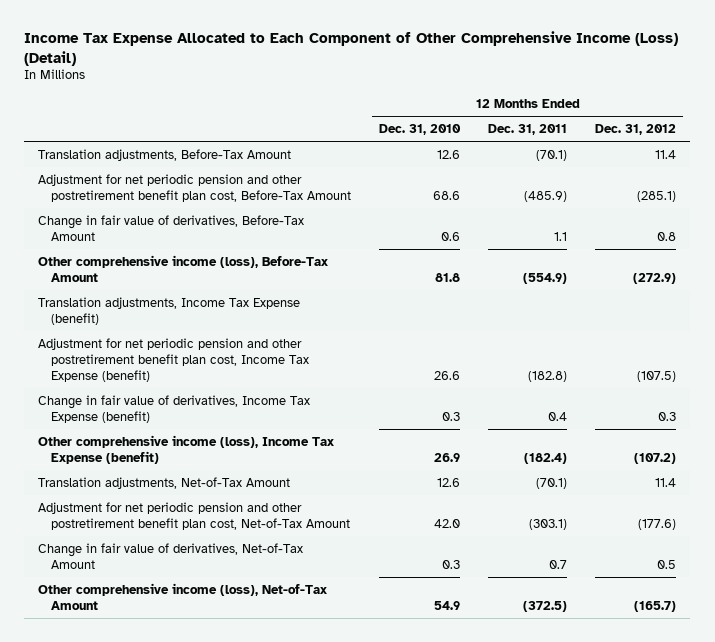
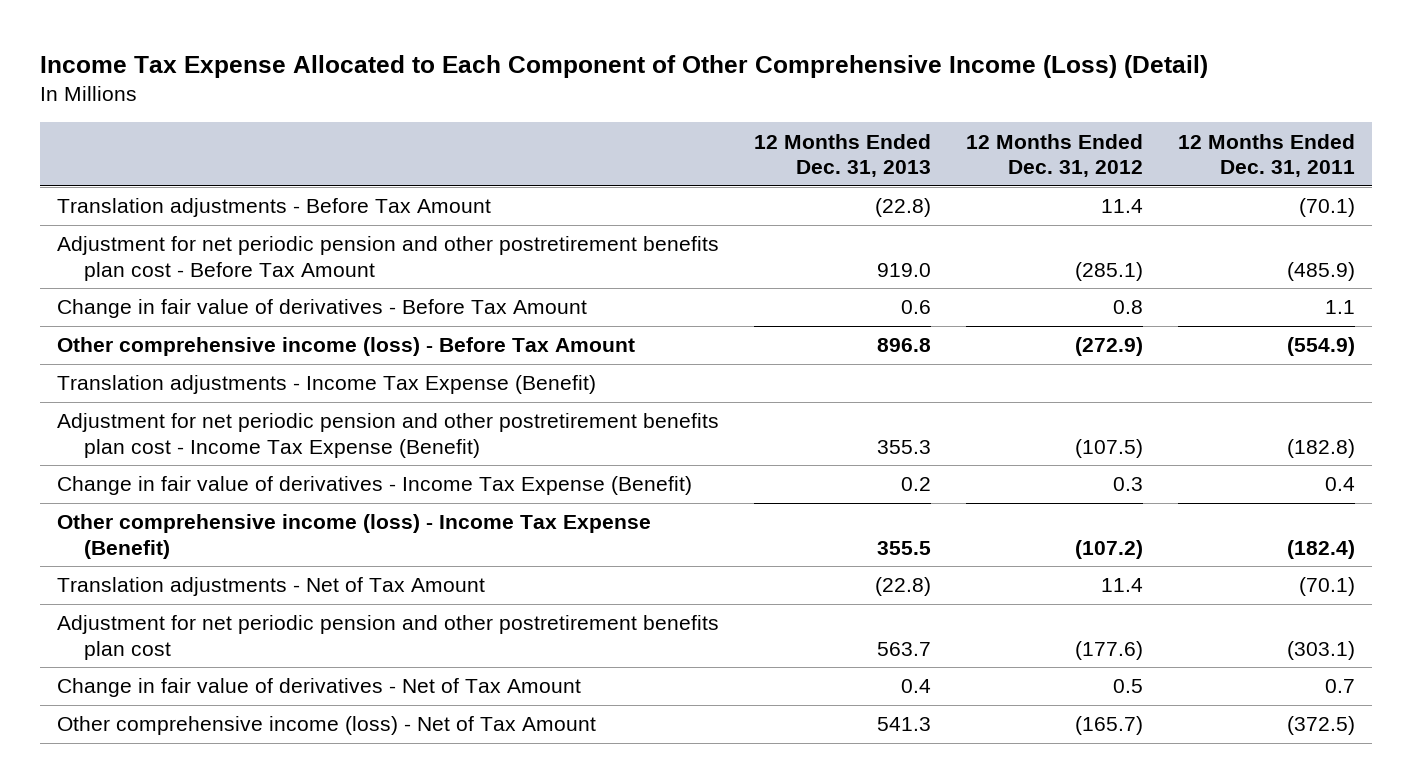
[379,124,462,136] Dec. 31, 2010 -> none
none -> [754,133,932,178] 12 Months Ended Dec. 31, 2013
[38,148,292,161] Translation adjustments, Before-Tax Amount -> [57,198,492,218] Translation adjustments - Before Tax Amount
[38,173,352,202] Adjustment for net periodic pension and other postretirement benefit plan cost, Before-Tax Amount -> [57,236,720,281] Adjustment for net periodic pension and other postretirement benefits plan cost - Before Tax Amount
[38,214,305,241] Change in fair value of derivatives, Before-Tax Amount -> [57,299,588,319] Change in fair value of derivatives - Before Tax Amount
[38,254,329,282] Other comprehensive income (loss), Before-Tax Amount -> [57,337,636,357] Other comprehensive income (loss) - Before Tax Amount
[38,296,301,325] Translation adjustments, Income Tax Expense (benefit) -> [57,375,597,395] Translation adjustments - Income Tax Expense (Benefit)
[38,337,310,382] Adjustment for net periodic pension and other postretirement benefit plan cost, Income Tax Expense (benefit) -> [57,413,720,458] Adjustment for net periodic pension and other postretirement benefits plan cost - Income Tax Expense (Benefit)
[38,394,311,423] Change in fair value of derivatives, Income Tax Expense (benefit) -> [57,476,693,496] Change in fair value of derivatives - Income Tax Expense (Benefit)
[38,434,335,464] Other comprehensive income (loss), Income Tax Expense (benefit) -> [57,514,652,559] Other comprehensive income (loss) - Income Tax Expense (Benefit)
[38,476,291,489] Translation adjustments, Net-of-Tax Amount -> [57,577,486,597] Translation adjustments - Net of Tax Amount
[38,501,351,530] Adjustment for net periodic pension and other postretirement benefit plan cost, Net-of-Tax Amount -> [57,615,720,660] Adjustment for net periodic pension and other postretirement benefits plan cost
[38,542,304,569] Change in fair value of derivatives, Net-of-Tax Amount -> [57,678,582,698] Change in fair value of derivatives - Net of Tax Amount
[38,582,328,610] Other comprehensive income (loss), Net-of-Tax Amount -> [57,716,597,736] Other comprehensive income (loss) - Net of Tax Amount

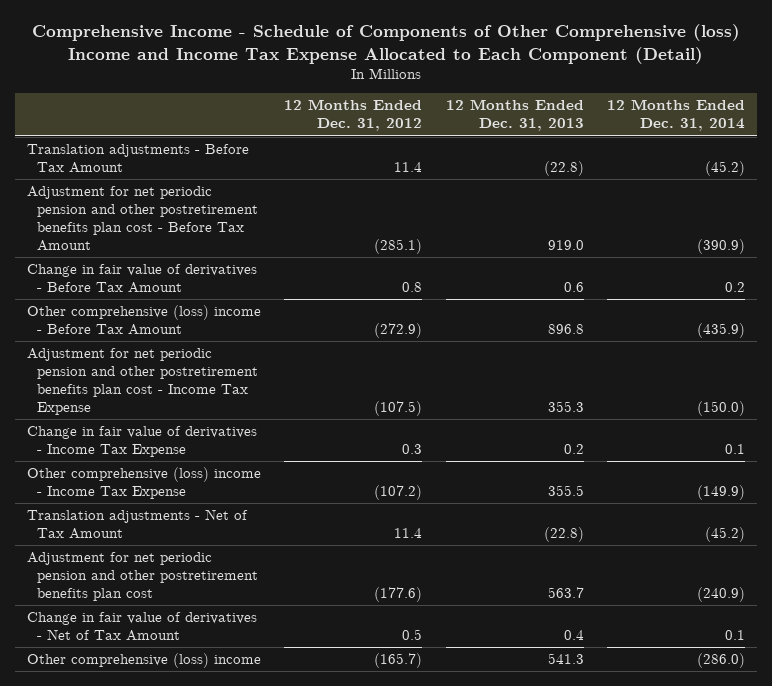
[39,54,1208,78] Income Tax Expense Allocated to Each Component of Other Comprehensive Income (Loss) (Detail) -> [31,24,740,64] Comprehensive Income - Schedule of Components of Other Comprehensive (loss) Income and Income Tax Expense Allocated to Each Component (Detail)
[1177,133,1355,178] 12 Months Ended Dec. 31, 2011 -> none
none -> [607,99,746,132] 12 Months Ended Dec. 31, 2014
[57,375,597,395] Translation adjustments - Income Tax Expense (Benefit) -> none
[57,337,636,357] Other comprehensive income (loss) - Before Tax Amount -> [26,305,261,336] Other comprehensive (loss) income - Before Tax Amount
[57,413,720,458] Adjustment for net periodic pension and other postretirement benefits plan cost - Income Tax Expense (Benefit) -> [26,348,258,416] Adjustment for net periodic pension and other postretirement benefits plan cost - Income Tax Expense
[57,476,693,496] Change in fair value of derivatives - Income Tax Expense (Benefit) -> [26,426,257,458] Change in fair value of derivatives - Income Tax Expense
[57,514,652,559] Other comprehensive income (loss) - Income Tax Expense (Benefit) -> [26,467,261,500] Other comprehensive (loss) income - Income Tax Expense
[57,716,597,736] Other comprehensive income (loss) - Net of Tax Amount -> [26,653,261,669] Other comprehensive (loss) income

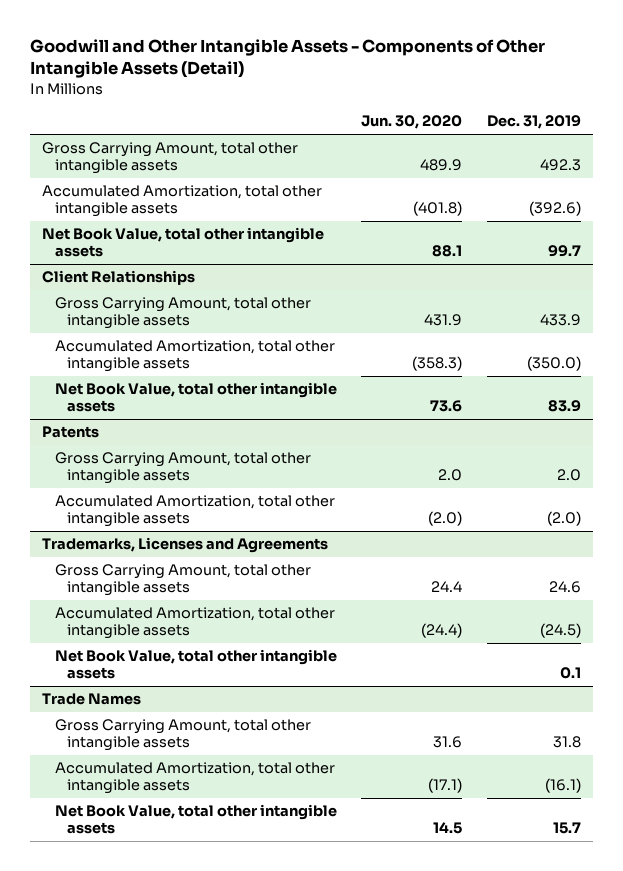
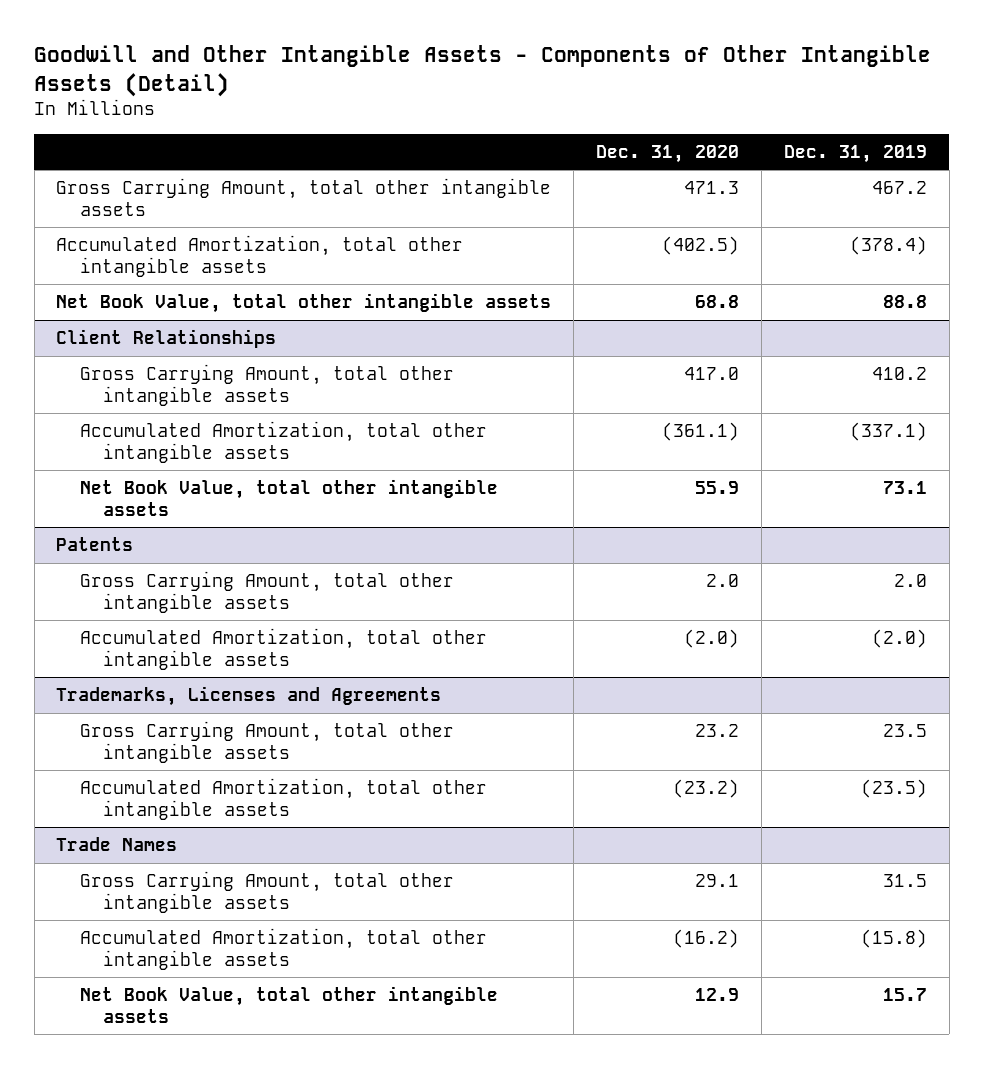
[361,115,463,130] Jun. 30, 2020 -> none
none -> [596,144,740,163] Dec. 31, 2020
[539,159,581,172] 492.3 -> [871,181,927,195] 467.2
[528,201,581,217] (392.6) -> [849,236,927,256] (378.4)
[547,245,581,258] 99.7 -> [882,295,927,309] 88.8
[539,314,581,327] 433.9 -> [871,367,927,381] 410.2
[526,356,581,372] (350.0) -> [849,422,927,442] (337.1)
[547,400,581,413] 83.9 -> [882,481,927,495] 73.1
[54,649,337,680] Net Book Value, total other intangible assets -> none
[548,581,581,594] 24.6 -> [882,724,927,738] 23.5
[539,623,581,639] (24.5) -> [860,779,927,799] (23.5)
[552,736,581,749] 31.8 -> [882,874,927,888] 31.5
[544,778,581,794] (16.1) -> [860,929,927,949] (15.8)

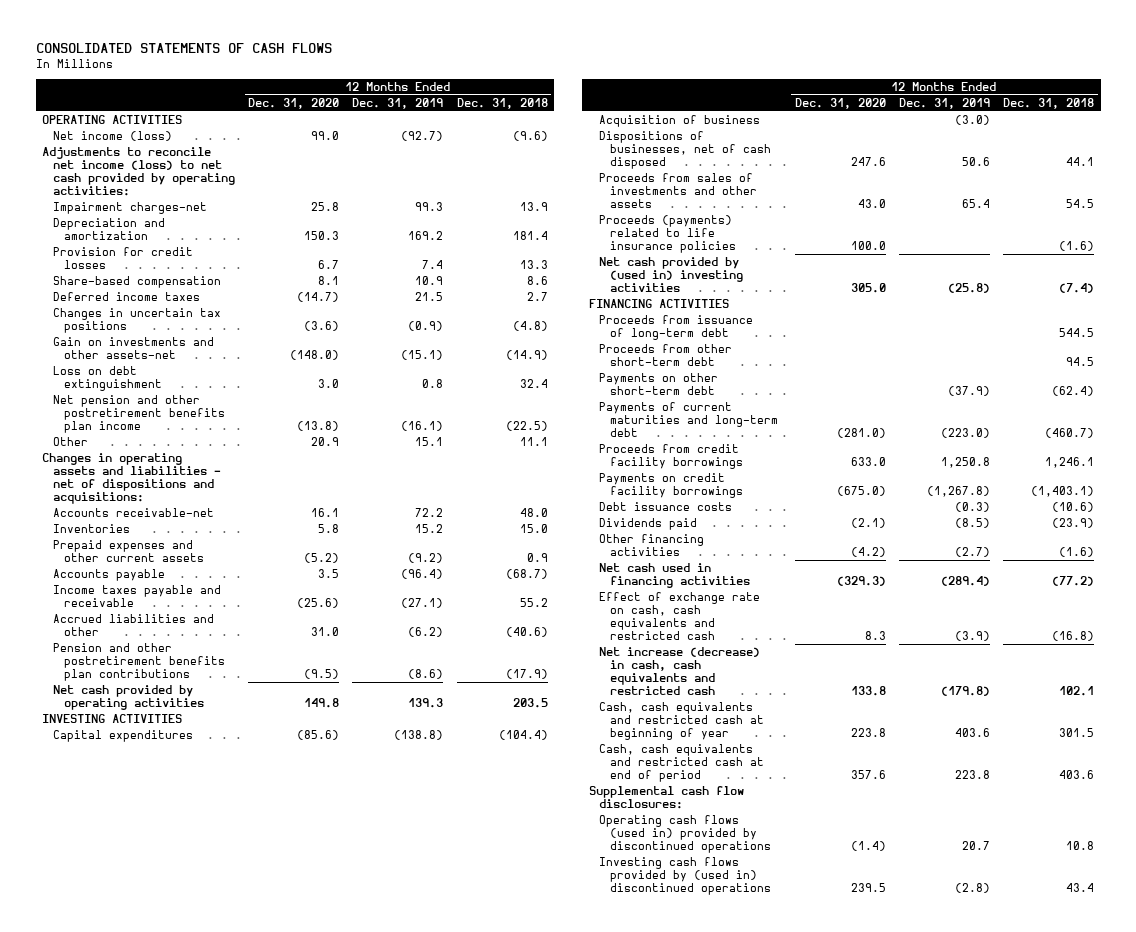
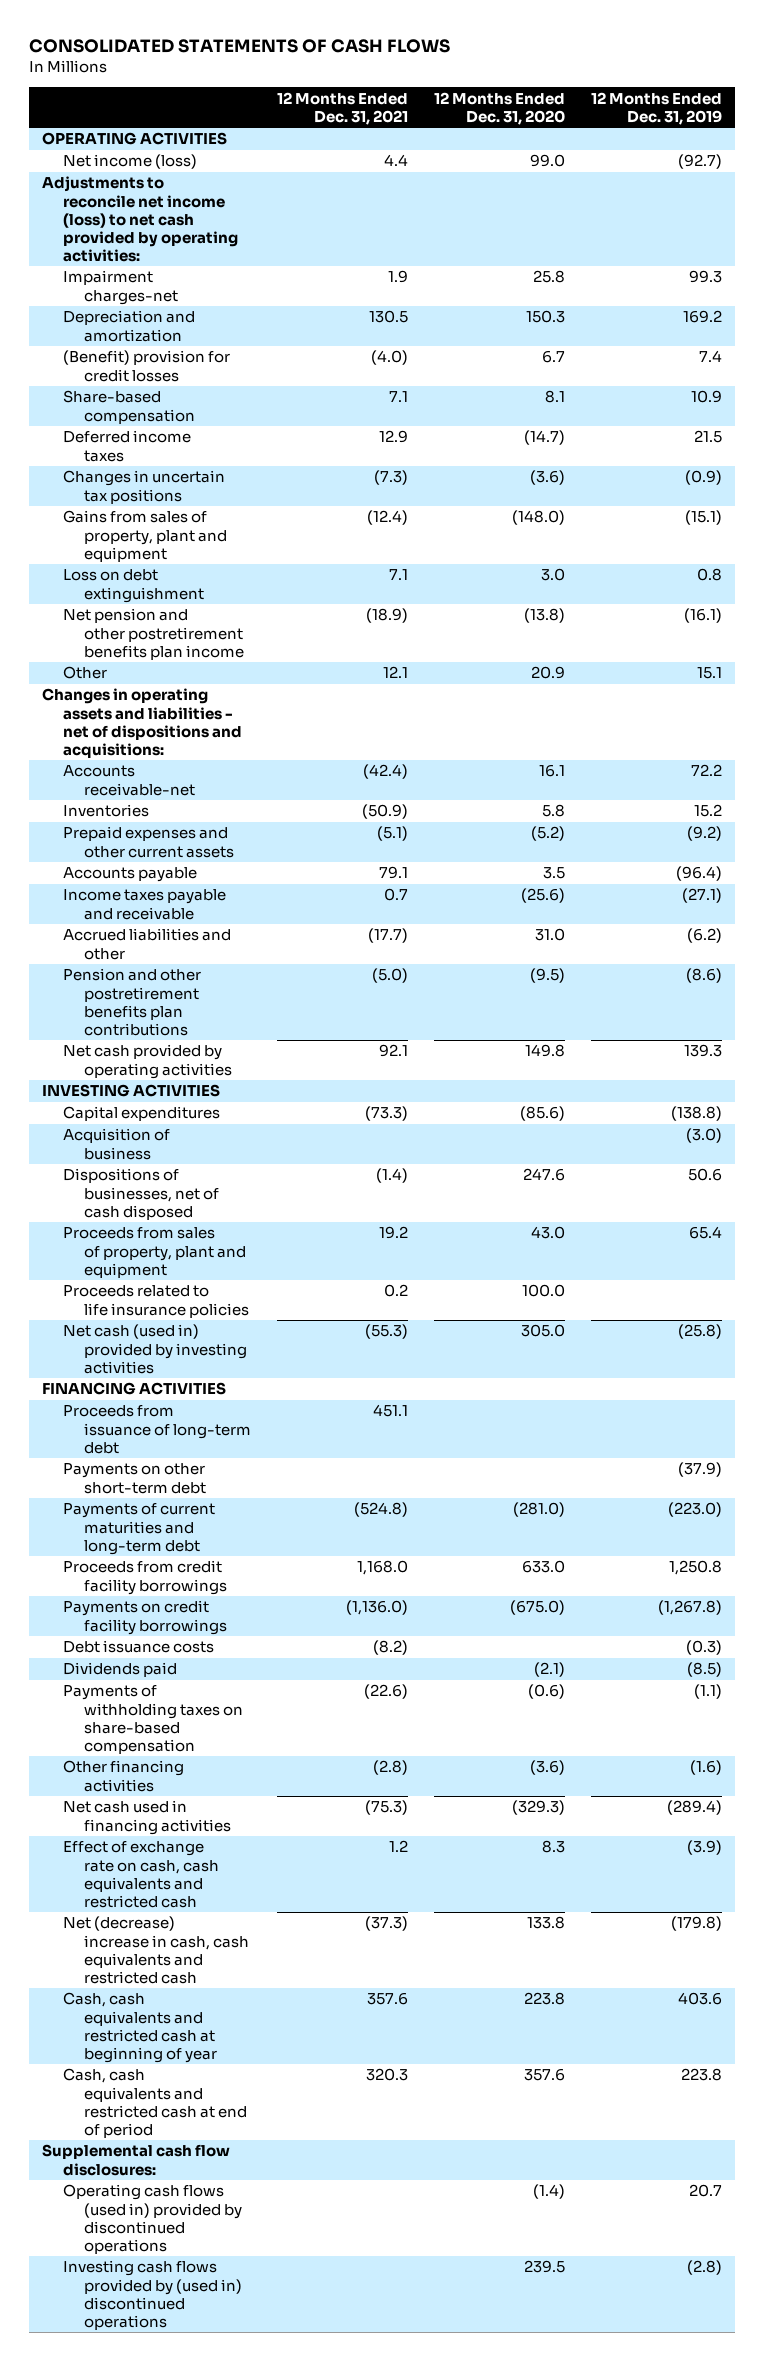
[456,98,548,110] Dec. 31, 2018 -> none
none -> [277,91,409,125] 12 Months Ended Dec. 31, 2021
[52,247,193,270] Provision for credit losses -> [63,350,231,382] (Benefit) provision for credit losses
[52,337,214,360] Gain on investments and other assets-net -> [63,510,228,562] Gains from sales of property, plant and equipment
[599,173,758,209] Proceeds from sales of investments and other assets -> [63,1227,247,1278] Proceeds from sales of property, plant and equipment
[599,215,737,254] Proceeds (payments) related to life insurance policies -> [63,1285,250,1318] Proceeds related to life insurance policies
[599,257,744,293] Net cash provided by (used in) investing activities -> [63,1324,248,1374] Net cash (used in) provided by investing activities
[599,344,733,367] Proceeds from other short-term debt -> none
none -> [63,1685,244,1754] Payments of withholding taxes on share-based compensation
[850,547,886,558] (4.2) -> [530,1760,566,1776] (3.6)
[954,547,990,558] (2.7) -> [690,1760,723,1776] (1.6)
[599,647,761,696] Net increase (decrease) in cash, cash equivalents and restricted cash -> [63,1916,250,1984] Net (decrease) increase in cash, cash equivalents and restricted cash

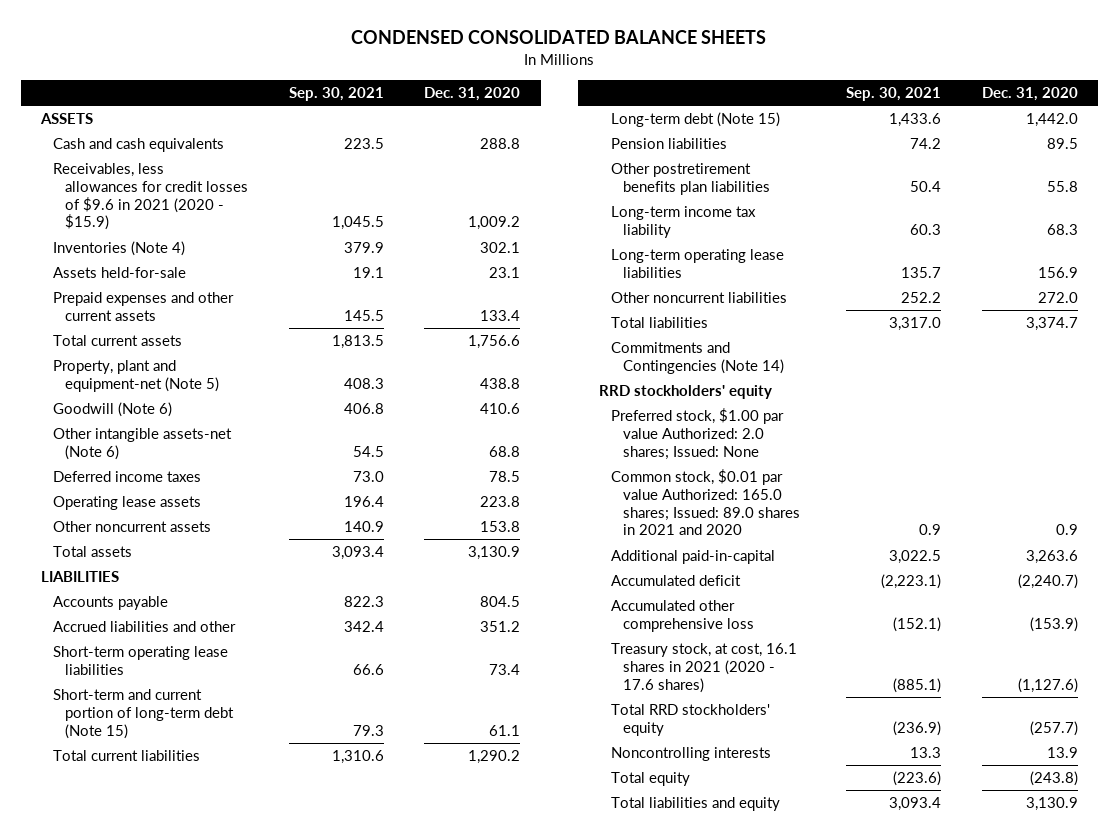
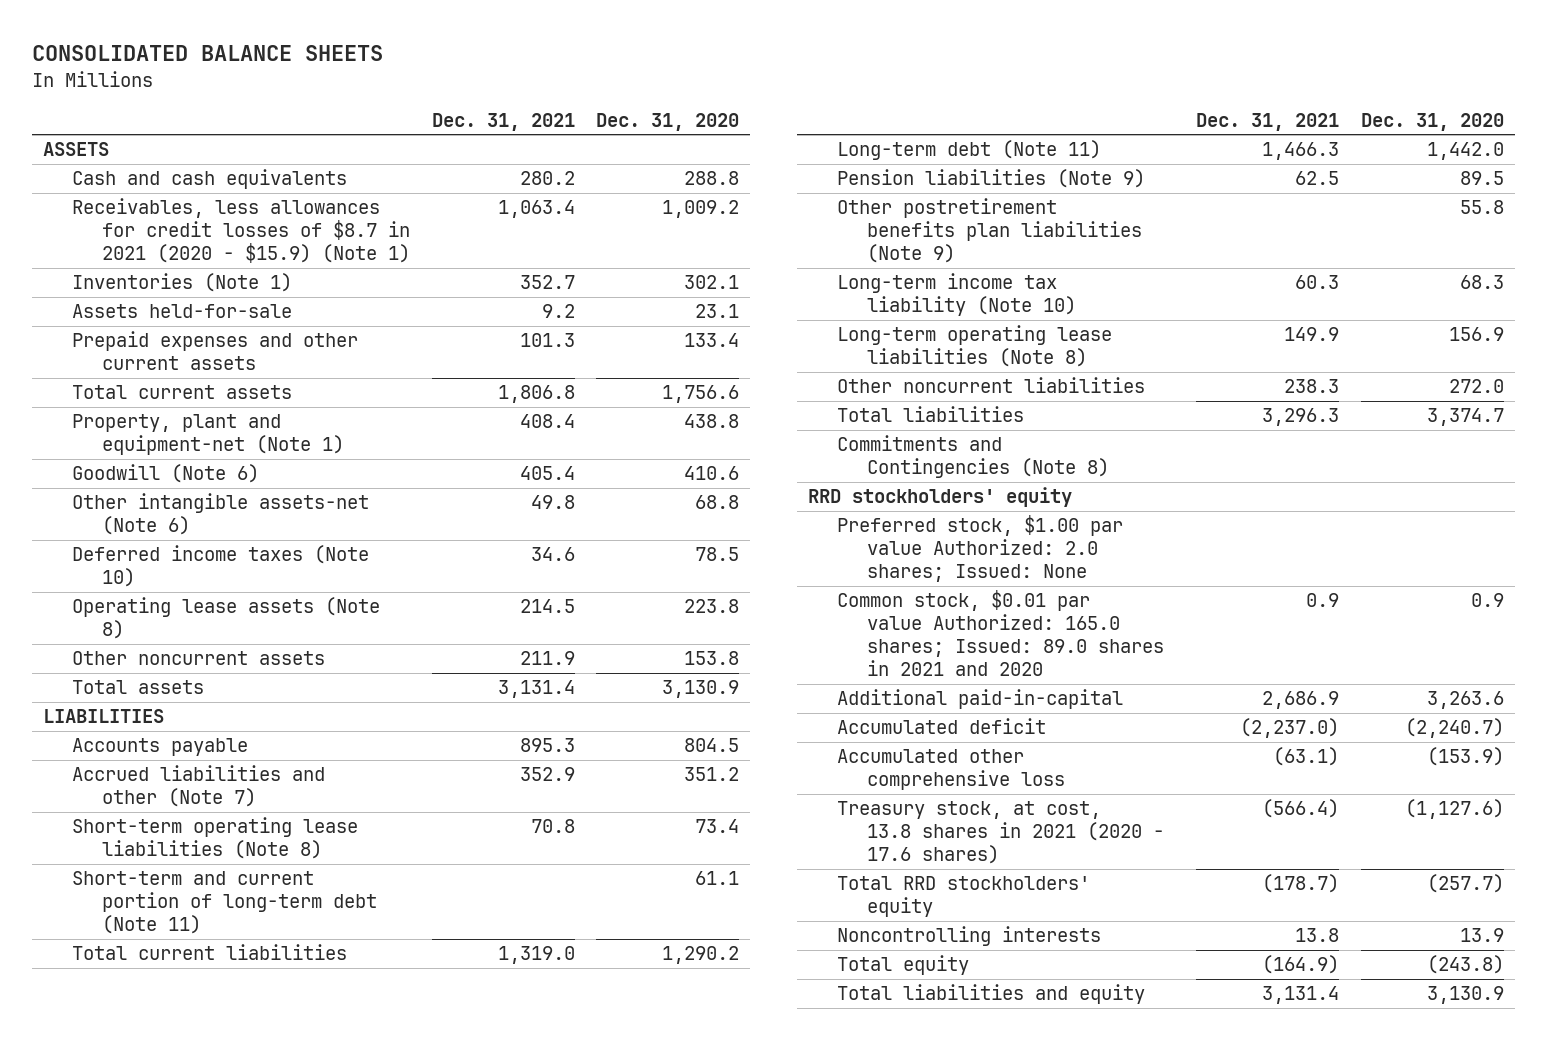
[351,30,767,45] CONDENSED CONSOLIDATED BALANCE SHEETS -> [32,45,384,62] CONSOLIDATED BALANCE SHEETS
[288,86,384,101] Sep. 30, 2021 -> none
none -> [431,112,575,131] Dec. 31, 2021
[53,163,249,231] Receivables, less allowances for credit losses of $9.6 in 2021 (2020 - $15.9) -> [72,198,411,264] Receivables, less allowances for credit losses of $8.7 in 2021 (2020 - $15.9) (Note 1)
[53,241,186,257] Inventories (Note 4) -> [72,273,293,293] Inventories (Note 1)
[53,360,220,392] Property, plant and equipment-net (Note 5) -> [72,414,345,456] Property, plant and equipment-net (Note 1)
[53,471,202,483] Deferred income taxes -> [72,545,370,588] Deferred income taxes (Note 10)
[53,496,202,511] Operating lease assets -> [72,597,381,640] Operating lease assets (Note 8)
[53,621,237,633] Accrued liabilities and other -> [72,765,326,808] Accrued liabilities and other (Note 7)
[53,646,229,675] Short-term operating lease liabilities -> [72,817,359,860] Short-term operating lease liabilities (Note 8)
[53,689,235,739] Short-term and current portion of long-term debt (Note 15) -> [72,871,378,935] Short-term and current portion of long-term debt (Note 11)
[610,112,780,128] Long-term debt (Note 15) -> [837,140,1102,161] Long-term debt (Note 11)
[610,138,727,150] Pension liabilities -> [837,169,1146,189] Pension liabilities (Note 9)
[610,163,770,195] Other postretirement benefits plan liabilities -> [837,198,1142,264] Other postretirement benefits plan liabilities (Note 9)
[610,206,756,238] Long-term income tax liability -> [837,273,1076,317] Long-term income tax liability (Note 10)
[610,249,784,278] Long-term operating lease liabilities -> [837,325,1113,368] Long-term operating lease liabilities (Note 8)
[610,342,784,374] Commitments and Contingencies (Note 14) -> [837,435,1109,479] Commitments and Contingencies (Note 8)
[610,643,797,693] Treasury stock, at cost, 16.1 shares in 2021 (2020 - 17.6 shares) -> [837,801,1164,865] Treasury stock, at cost, 13.8 shares in 2021 (2020 - 17.6 shares)

